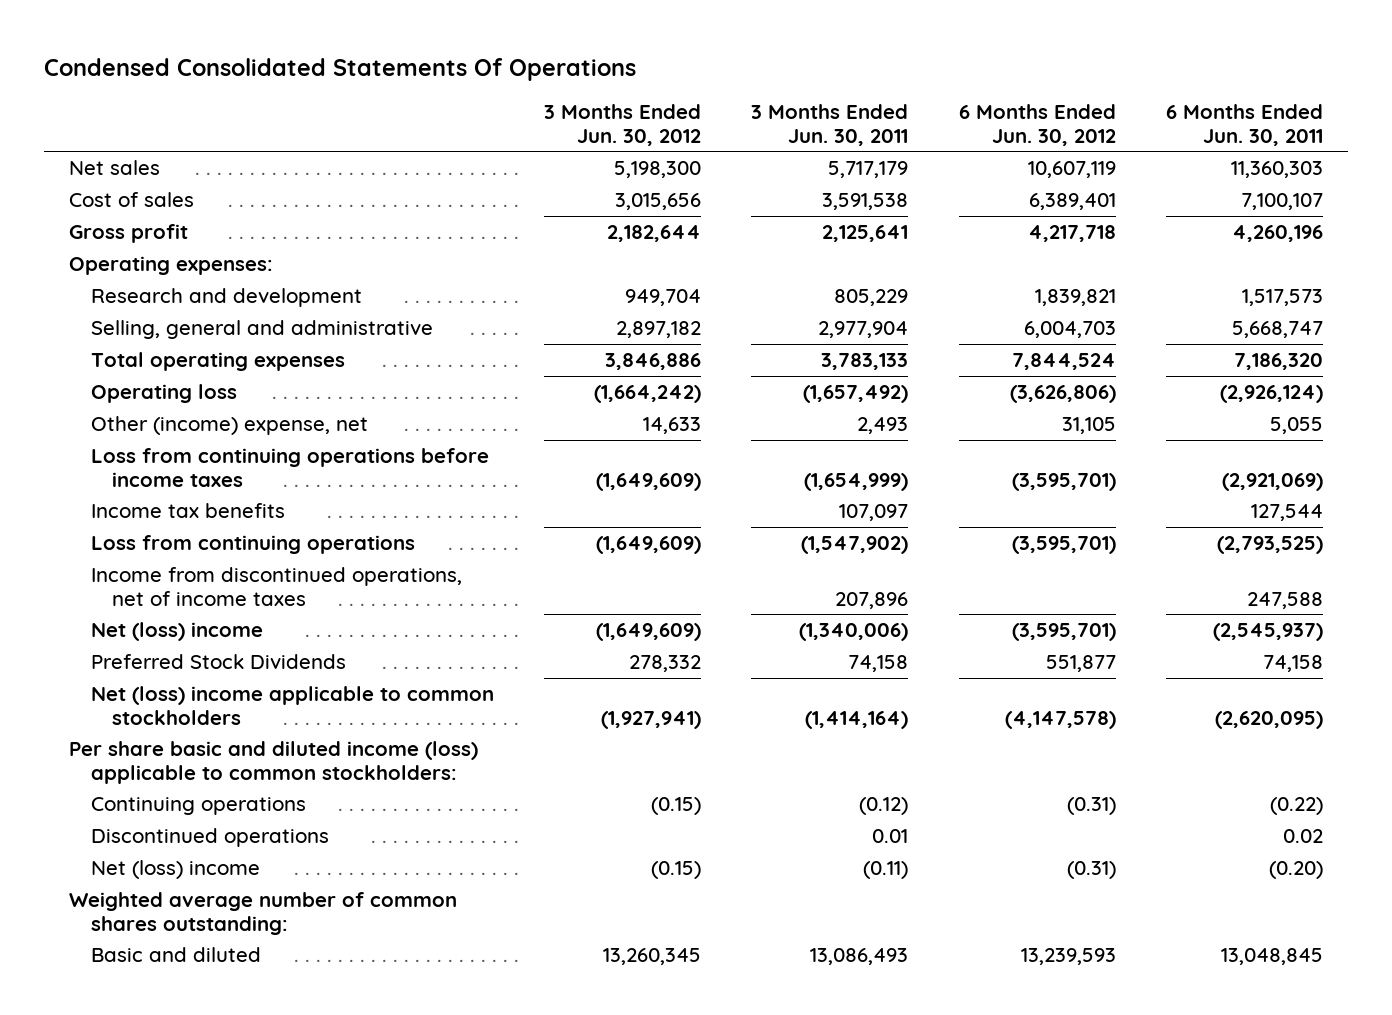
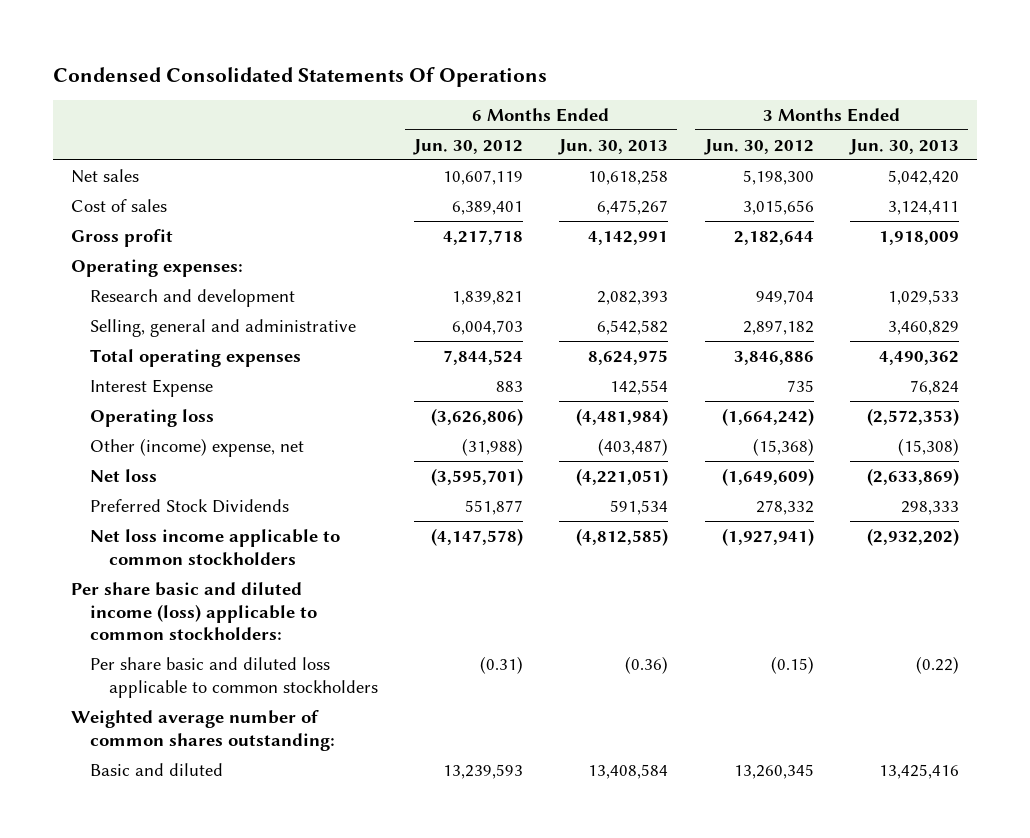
[751,103,909,146] 3 Months Ended Jun. 30, 2011 -> none
[1165,103,1323,146] 6 Months Ended Jun. 30, 2011 -> none
none -> [558,138,669,155] Jun. 30, 2013
none -> [848,138,959,155] Jun. 30, 2013
none -> [90,378,214,397] Interest Expense
[90,447,489,487] Loss from continuing operations before income taxes -> none
[90,502,285,518] Income tax benefits -> none
[90,534,415,554] Loss from continuing operations -> none
[90,566,462,606] Income from discontinued operations, net of income taxes -> none
[643,416,702,434] 14,633 -> [752,437,814,456] (15,368)
[1061,416,1116,434] 31,105 -> [462,437,524,456] (31,988)
[90,621,263,641] Net (loss) income -> [90,468,158,482] Net loss
[90,685,494,725] Net (loss) income applicable to common stockholders -> [90,528,341,565] Net loss income applicable to common stockholders
[90,827,329,847] Discontinued operations -> none
[90,859,260,879] Net (loss) income -> none
[90,796,306,815] Continuing operations -> [90,656,378,698] Per share basic and diluted loss applicable to common stockholders

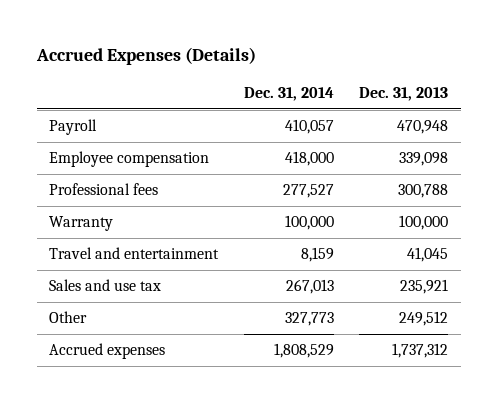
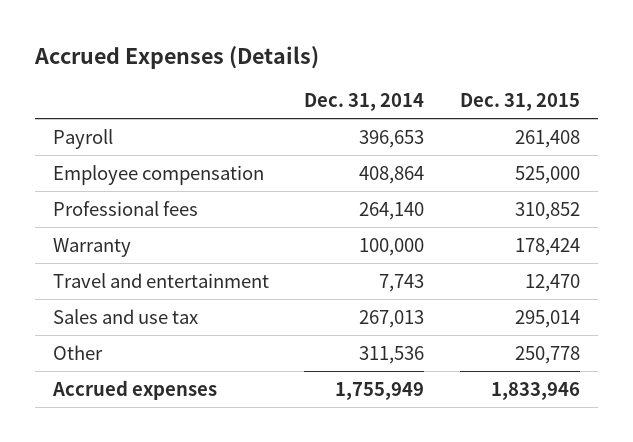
[359,87,449,102] Dec. 31, 2013 -> none
none -> [460,92,581,111] Dec. 31, 2015
[284,119,334,135] 410,057 -> [359,129,425,148] 396,653
[284,151,334,167] 418,000 -> [359,165,425,184] 408,864
[282,184,334,199] 277,527 -> [359,201,425,220] 264,140
[300,247,334,263] 8,159 -> [379,273,425,292] 7,743
[284,312,334,327] 327,773 -> [359,345,425,364] 311,536
[273,343,334,359] 1,808,529 -> [335,381,425,400] 1,755,949

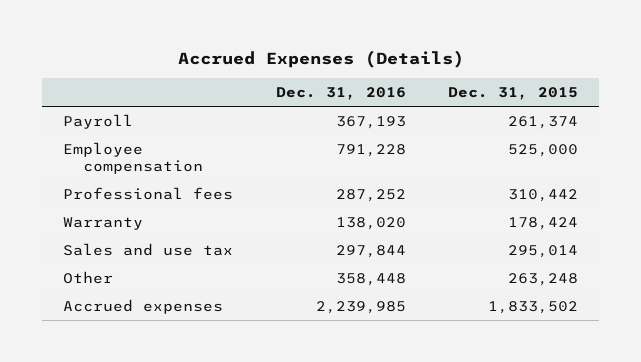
[304,92,425,111] Dec. 31, 2014 -> none
none -> [275,87,406,101] Dec. 31, 2016
[515,129,581,148] 261,408 -> [507,116,578,130] 261,374
[515,201,581,220] 310,852 -> [507,189,578,203] 310,442
[52,272,269,288] Travel and entertainment -> none
[515,345,581,364] 250,778 -> [507,273,578,287] 263,248
[491,381,581,400] 1,833,946 -> [487,301,578,315] 1,833,502

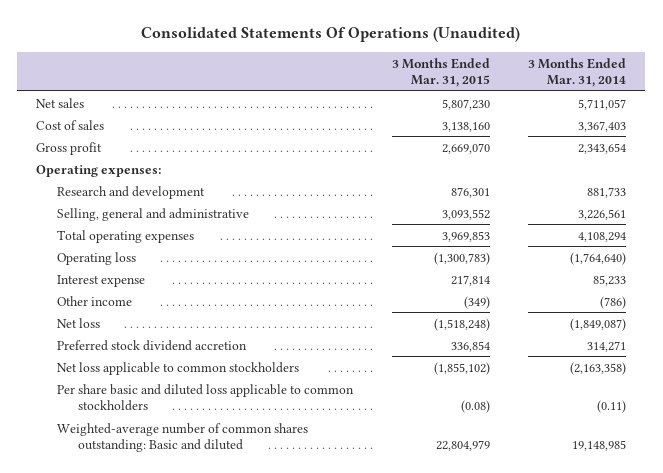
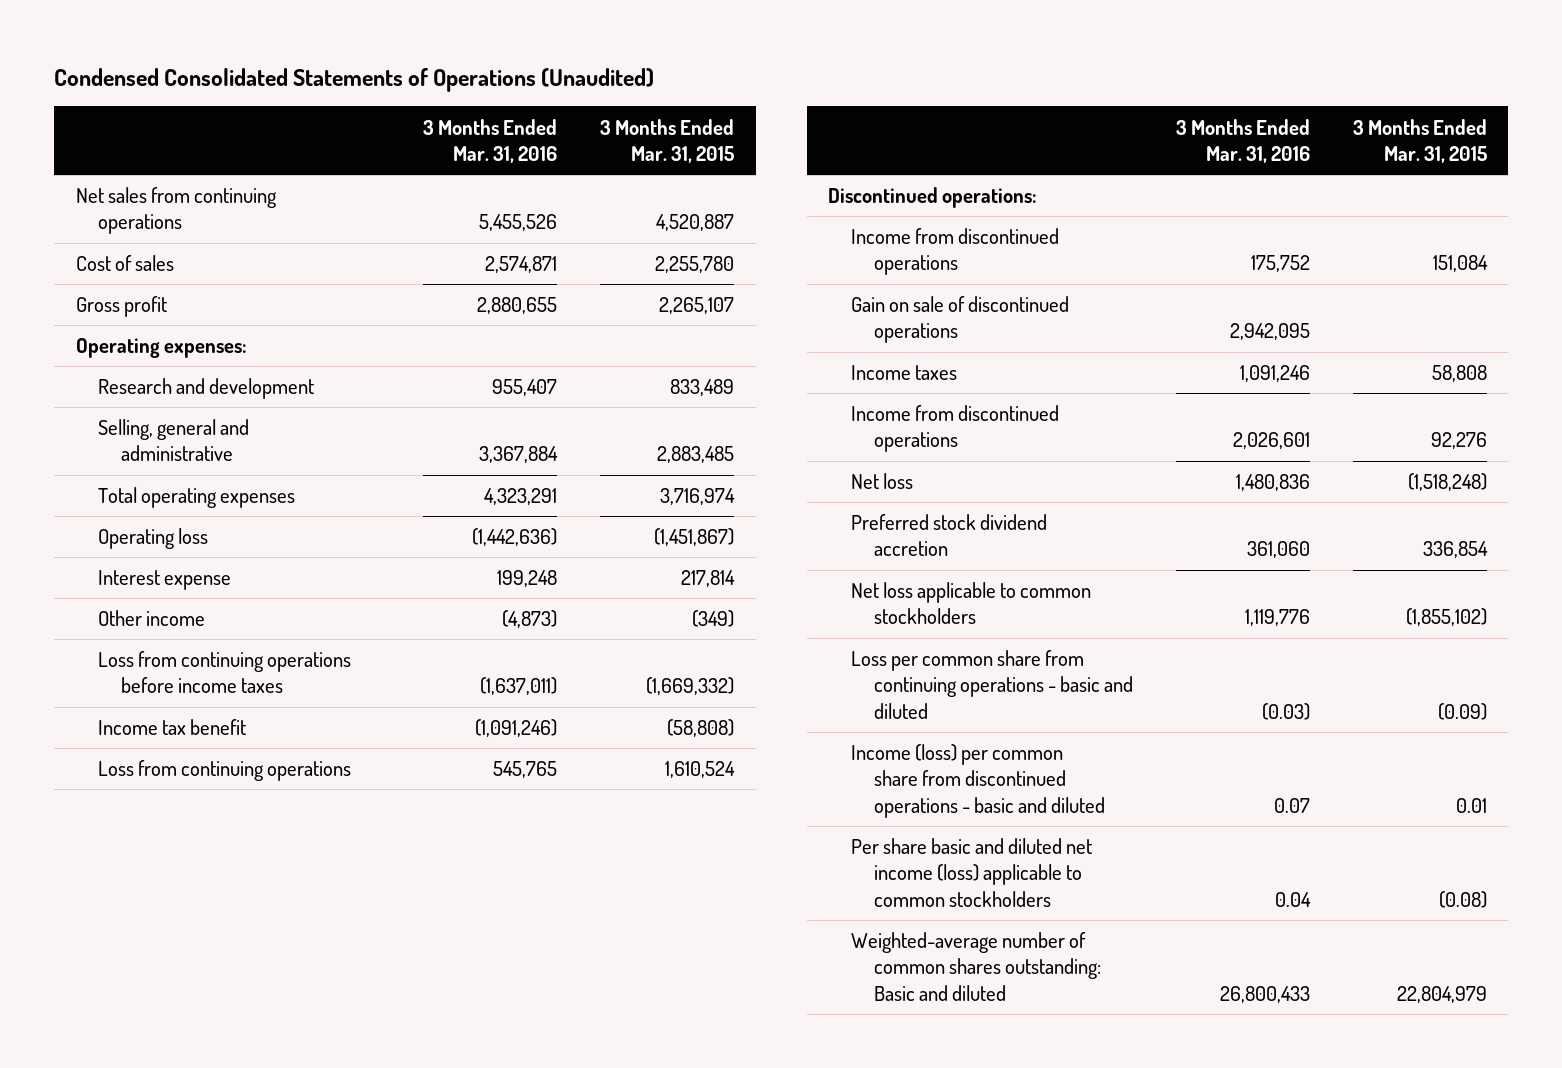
[141,27,521,43] Consolidated Statements Of Operations (Unaudited) -> [54,67,655,92] Condensed Consolidated Statements of Operations (Unaudited)
[528,57,627,88] 3 Months Ended Mar. 31, 2014 -> none
none -> [423,118,558,163] 3 Months Ended Mar. 31, 2016
[36,97,85,108] Net sales -> [75,187,277,235] Net sales from continuing operations
[441,98,490,110] 5,807,230 -> [656,214,735,232] 4,520,887
[441,121,490,132] 3,138,160 -> [655,256,735,274] 2,255,780
[441,142,490,154] 2,669,070 -> [659,297,735,315] 2,265,107
[450,186,490,198] 876,301 -> [670,379,735,397] 833,489
[441,208,490,220] 3,093,552 -> [657,446,735,464] 2,883,485
[441,230,490,242] 3,969,853 -> [660,488,736,506] 3,716,974
[433,251,490,265] (1,300,783) -> [654,528,735,547] (1,451,867)
none -> [98,651,352,694] Loss from continuing operations before income taxes
none -> [98,719,247,736] Income tax benefit
none -> [98,760,352,782] Loss from continuing operations
none -> [828,187,1038,209] Discontinued operations:
none -> [850,228,1059,276] Income from discontinued operations
none -> [850,296,1069,344] Gain on sale of discontinued operations
none -> [850,365,957,381] Income taxes
none -> [850,405,1059,453] Income from discontinued operations
none -> [850,650,1133,719] Loss per common share from continuing operations - basic and diluted
none -> [850,744,1105,818] Income (loss) per common share from discontinued operations - basic and diluted
[57,383,355,411] Per share basic and diluted loss applicable to common stockholders -> [850,838,1092,907] Per share basic and diluted net income (loss) applicable to common stockholders

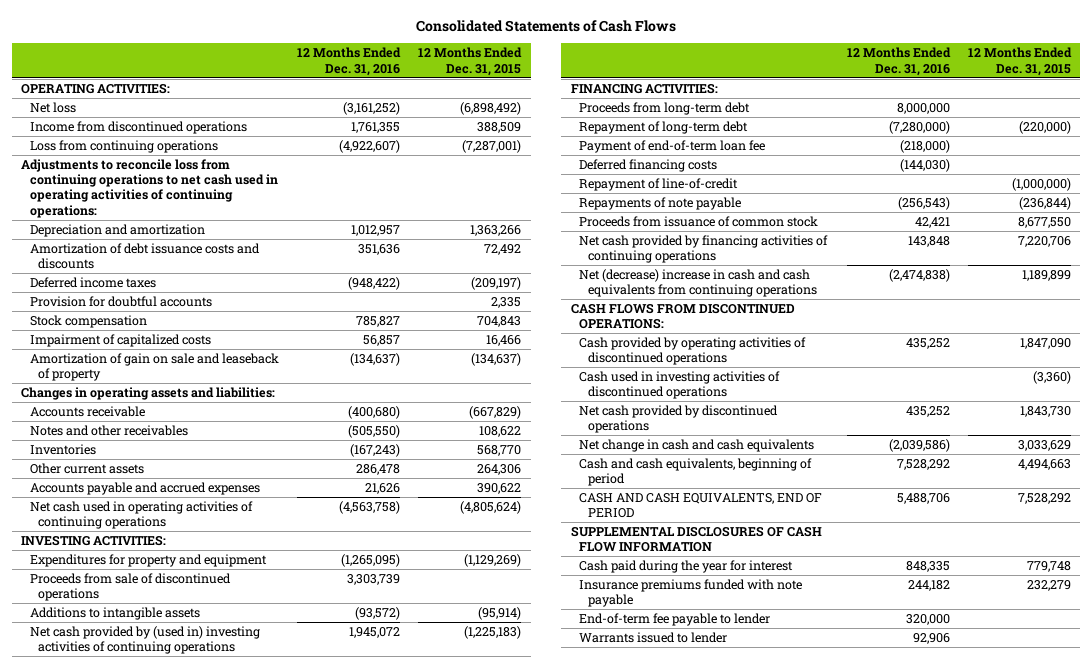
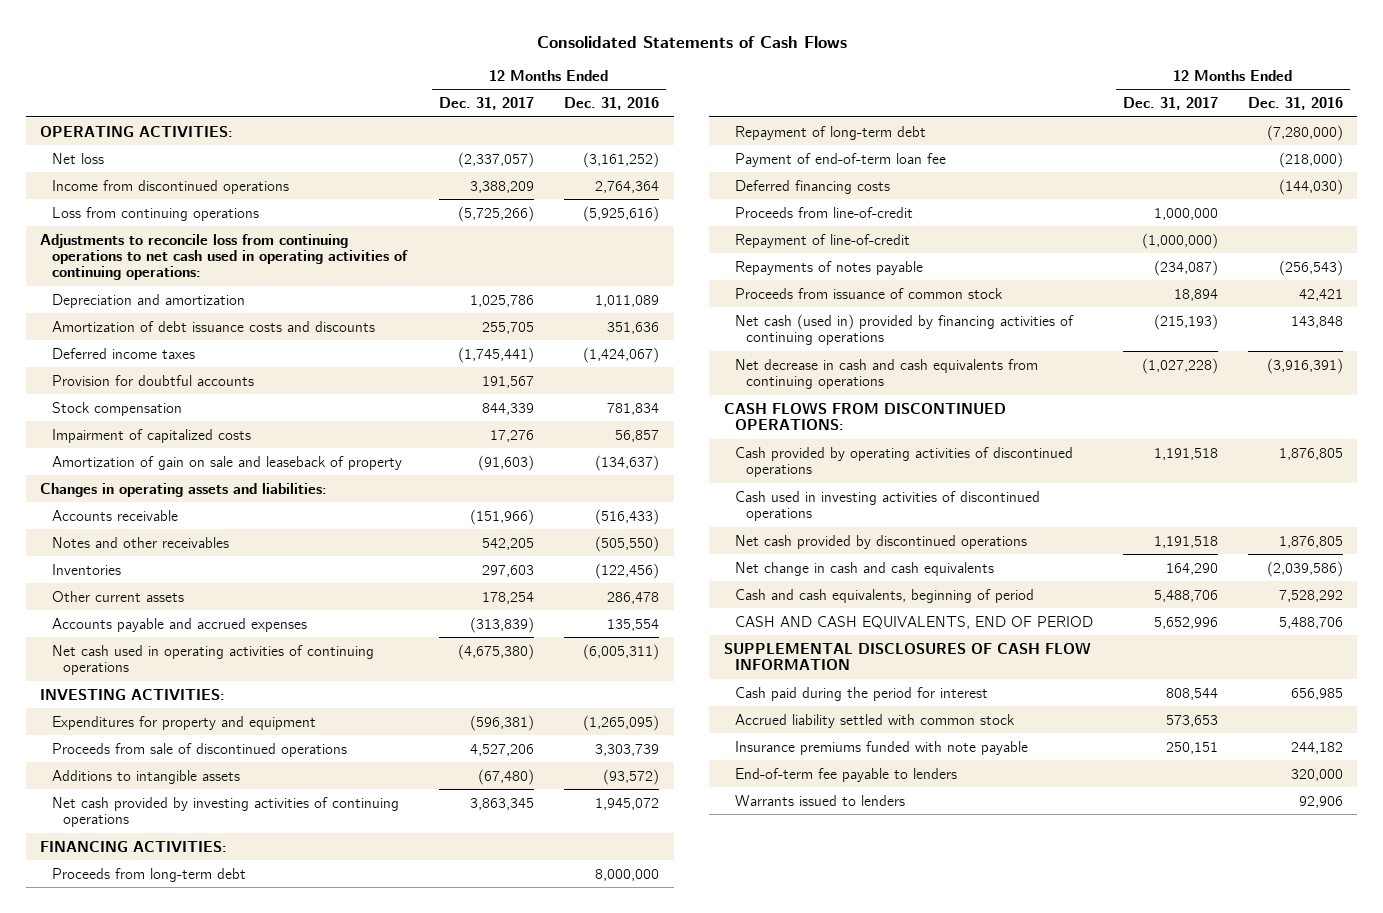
[418,47,523,76] 12 Months Ended Dec. 31, 2015 -> none
none -> [439,97,535,111] Dec. 31, 2017
[351,121,401,133] 1,761,355 -> [594,180,659,193] 2,764,364
[339,139,401,153] (4,922,607) -> [582,205,659,222] (5,925,616)
[351,224,401,236] 1,012,957 -> [594,294,659,307] 1,011,089
[348,276,401,290] (948,422) -> [582,346,659,363] (1,424,067)
[356,315,401,327] 785,827 -> [606,402,659,415] 781,834
[348,405,401,419] (400,680) -> [594,508,659,525] (516,433)
[350,443,401,457] (167,243) -> [594,562,659,579] (122,456)
[365,482,401,494] 21,626 -> [606,618,659,631] 135,554
[339,500,401,514] (4,563,758) -> [582,643,659,660] (6,005,311)
[29,625,260,655] Net cash provided by (used in) investing activities of continuing operations -> [51,796,399,828] Net cash provided by investing activities of continuing operations
none -> [735,206,914,218] Proceeds from line-of-credit
[579,196,742,210] Repayments of note payable -> [735,260,924,275] Repayments of notes payable
[579,234,829,264] Net cash provided by financing activities of continuing operations -> [735,313,1075,346] Net cash (used in) provided by financing activities of continuing operations
[579,268,817,298] Net (decrease) increase in cash and cash equivalents from continuing operations -> [735,358,1039,390] Net decrease in cash and cash equivalents from continuing operations
[888,268,950,282] (2,474,838) -> [1266,357,1343,374] (3,916,391)
[905,337,950,349] 435,252 -> [1278,447,1343,460] 1,876,805
[905,405,950,417] 435,252 -> [1278,535,1343,548] 1,876,805
[579,559,794,573] Cash paid during the year for interest -> [735,686,989,701] Cash paid during the period for interest
[905,560,950,572] 848,335 -> [1290,687,1343,700] 656,985
none -> [735,713,1016,728] Accrued liability settled with common stock
[579,612,771,626] End-of-term fee payable to lender -> [735,767,958,782] End-of-term fee payable to lenders
[579,631,728,643] Warrants issued to lender -> [735,794,906,806] Warrants issued to lenders

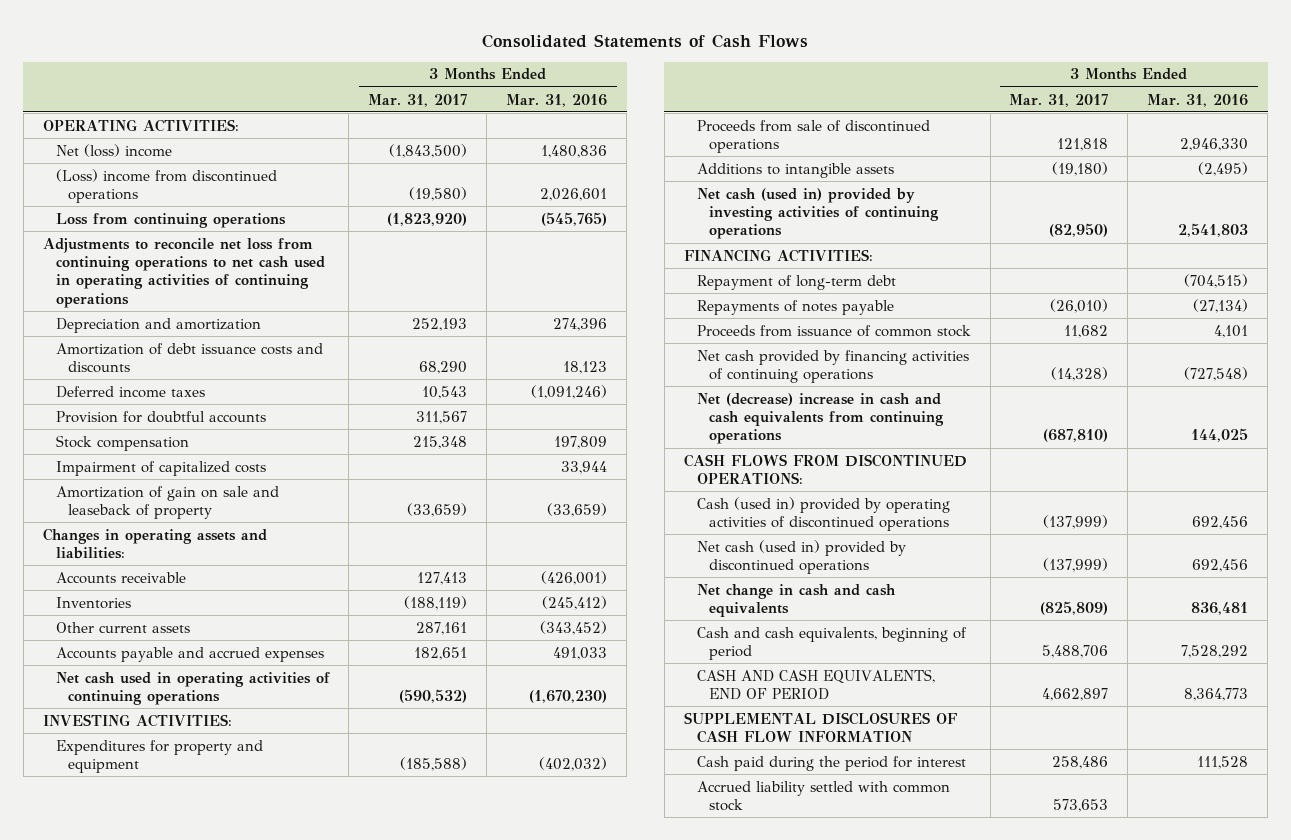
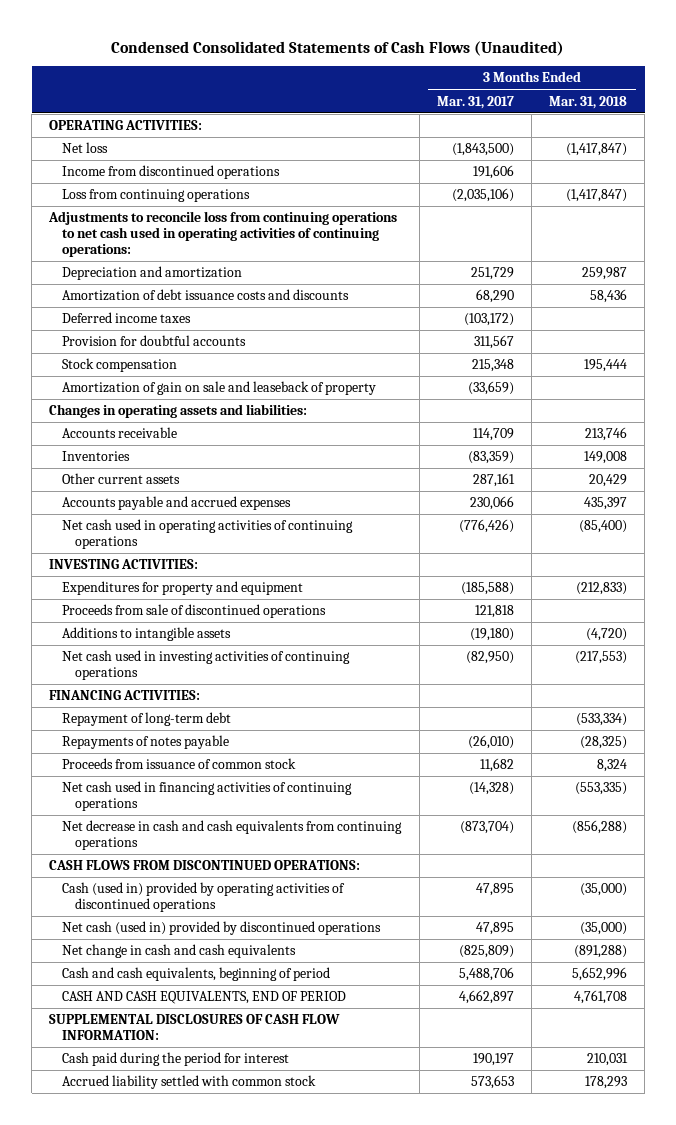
[482,33,809,48] Consolidated Statements of Cash Flows -> [111,40,565,56] Condensed Consolidated Statements of Cash Flows (Unaudited)
[506,93,608,107] Mar. 31, 2016 -> none
none -> [549,95,628,109] Mar. 31, 2018
[55,143,172,157] Net (loss) income -> [62,142,109,154] Net loss
[55,168,277,204] (Loss) income from discontinued operations -> [62,165,281,180] Income from discontinued operations
[409,187,468,202] (19,580) -> [472,165,514,180] 191,606
[387,212,468,226] (1,823,920) -> [451,188,514,203] (2,035,106)
[42,237,325,308] Adjustments to reconcile net loss from continuing operations to net cash used in operating activities of continuing operations -> [48,211,398,258] Adjustments to reconcile loss from continuing operations to net cash used in operating activities of continuing operations:
[412,317,468,331] 252,193 -> [470,267,514,281] 251,729
[422,385,468,399] 10,543 -> [463,313,514,327] (103,172)
[55,460,266,476] Impairment of capitalized costs -> none
[417,571,468,585] 127,413 -> [472,428,514,442] 114,709
[404,595,468,610] (188,119) -> [467,451,514,465] (83,359)
[414,646,468,660] 182,651 -> [469,496,514,511] 230,066
[399,689,468,704] (590,532) -> [458,519,514,534] (776,426)
[696,187,940,240] Net cash (used in) provided by investing activities of continuing operations -> [62,650,351,681] Net cash used in investing activities of continuing operations
[696,349,969,384] Net cash provided by financing activities of continuing operations -> [62,781,353,812] Net cash used in financing activities of continuing operations
[696,392,945,445] Net (decrease) increase in cash and cash equivalents from continuing operations -> [62,820,403,851] Net decrease in cash and cash equivalents from continuing operations
[1043,429,1109,443] (687,810) -> [459,821,514,835] (873,704)
[1043,515,1109,530] (137,999) -> [475,883,514,897] 47,895
[1043,558,1109,573] (137,999) -> [475,922,514,936] 47,895
[683,711,957,744] SUPPLEMENTAL DISCLOSURES OF CASH FLOW INFORMATION -> [49,1014,341,1041] SUPPLEMENTAL DISCLOSURES OF CASH FLOW INFORMATION:
[1052,755,1109,769] 258,486 -> [472,1053,514,1067] 190,197

